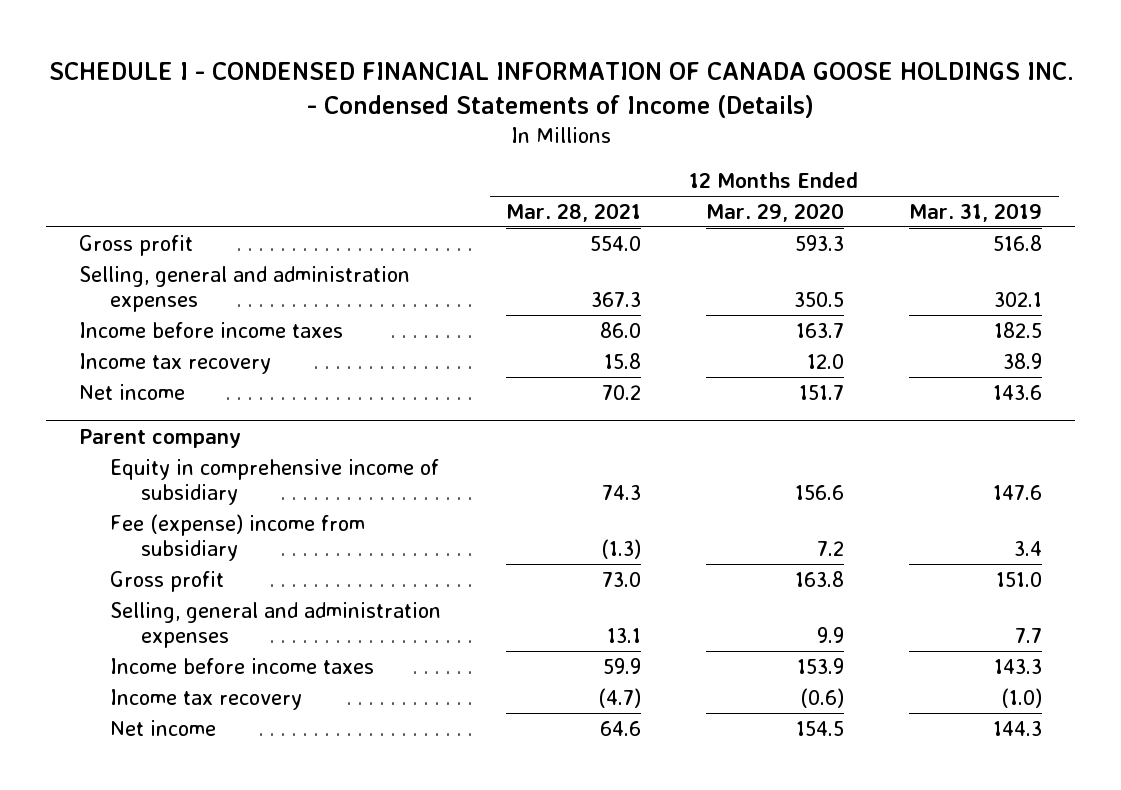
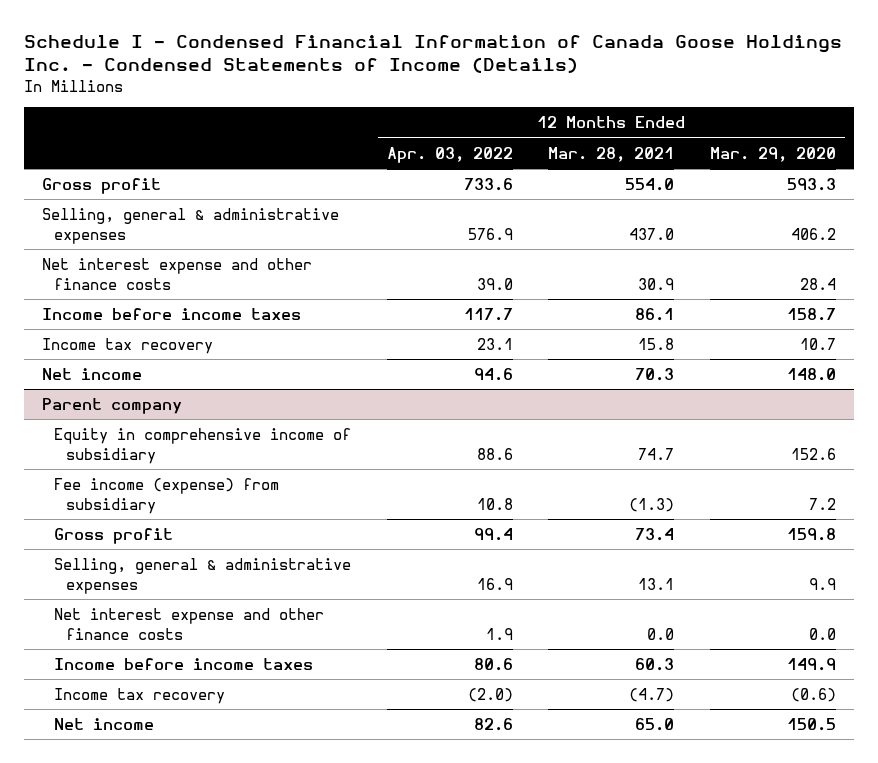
[48,61,1074,118] SCHEDULE I - CONDENSED FINANCIAL INFORMATION OF CANADA GOOSE HOLDINGS INC. - Condensed Statements of Income (Details) -> [24,34,843,74] Schedule I - Condensed Financial Information of Canada Goose Holdings Inc. - Condensed Statements of Income (Details)
[909,202,1043,222] Mar. 31, 2019 -> none
none -> [386,146,513,163] Apr. 03, 2022
[78,265,410,313] Selling, general and administration expenses -> [42,208,340,244] Selling, general & administrative expenses
[590,292,641,308] 367.3 -> [629,227,675,240] 437.0
[794,292,845,308] 350.5 -> [791,227,837,240] 406.2
none -> [42,258,313,290] Net interest expense and other finance costs
[599,321,641,338] 86.0 -> [635,308,675,322] 86.1
[796,322,845,338] 163.7 -> [787,308,837,322] 158.7
[807,353,845,369] 12.0 -> [800,338,837,351] 10.7
[601,384,641,400] 70.2 -> [635,368,675,382] 70.3
[799,384,845,400] 151.7 -> [787,368,837,382] 148.0
[601,485,641,501] 74.3 -> [638,447,675,460] 74.7
[795,485,845,501] 156.6 -> [791,447,837,460] 152.6
[109,513,365,562] Fee (expense) income from subsidiary -> [53,478,279,514] Fee income (expense) from subsidiary
[601,571,641,587] 73.0 -> [635,528,675,542] 73.4
[795,570,845,587] 163.8 -> [787,528,837,542] 159.8
[109,601,441,649] Selling, general and administration expenses -> [53,558,351,594] Selling, general & administrative expenses
none -> [53,608,324,640] Net interest expense and other finance costs
[602,657,641,674] 59.9 -> [635,658,675,672] 60.3
[797,657,845,674] 153.9 -> [787,658,837,672] 149.9
[599,720,641,736] 64.6 -> [635,718,675,732] 65.0
[796,720,845,736] 154.5 -> [787,718,837,732] 150.5

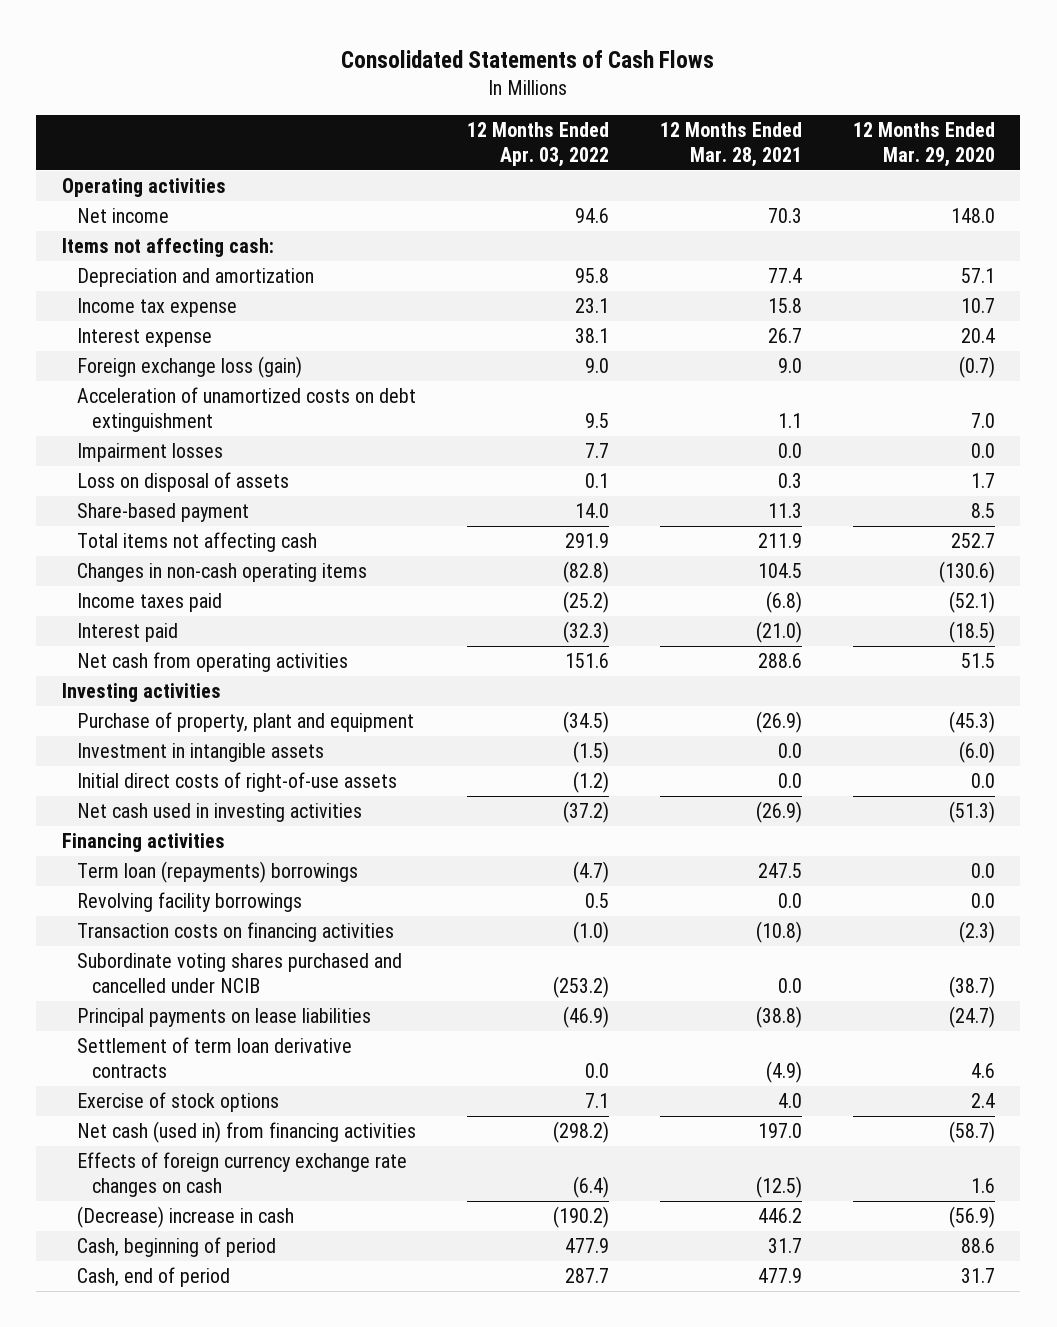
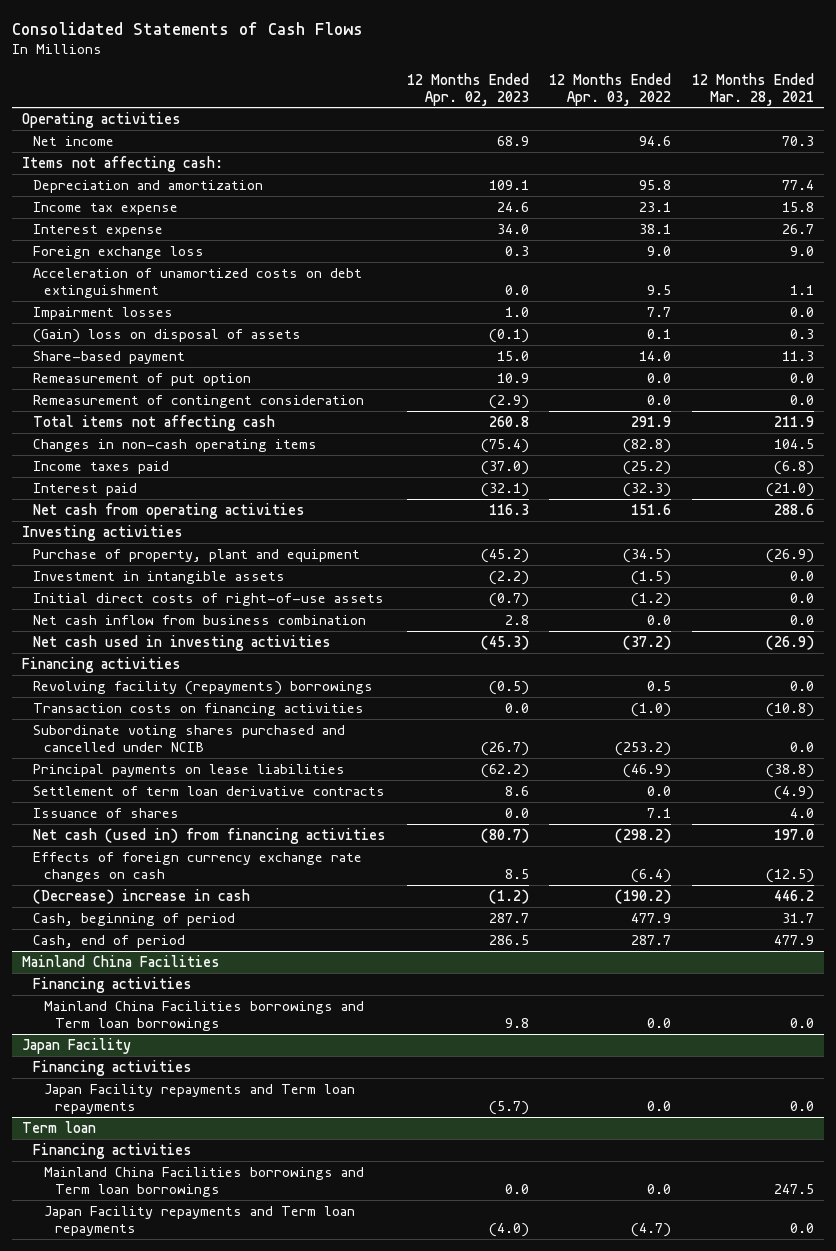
[852,122,995,167] 12 Months Ended Mar. 29, 2020 -> none
none -> [406,72,529,106] 12 Months Ended Apr. 02, 2023
[76,356,302,379] Foreign exchange loss (gain) -> [33,245,205,259] Foreign exchange loss
[76,472,289,493] Loss on disposal of assets -> [33,328,302,343] (Gain) loss on disposal of assets
none -> [33,372,252,386] Remeasurement of put option
none -> [33,394,365,408] Remeasurement of contingent consideration
none -> [33,614,367,625] Net cash inflow from business combination
[76,861,358,884] Term loan (repayments) borrowings -> none
[76,892,302,913] Revolving facility borrowings -> [33,680,374,695] Revolving facility (repayments) borrowings
[76,1092,279,1113] Exercise of stock options -> [33,807,180,818] Issuance of shares
none -> [22,954,221,967] Mainland China Facilities
none -> [33,976,193,993] Financing activities
none -> [43,1000,364,1031] Mainland China Facilities borrowings and Term loan borrowings
none -> [22,1037,132,1054] Japan Facility
none -> [33,1059,193,1076] Financing activities
none -> [43,1083,355,1114] Japan Facility repayments and Term loan repayments
none -> [22,1120,97,1133] Term loan
none -> [33,1142,193,1159] Financing activities
none -> [43,1166,364,1197] Mainland China Facilities borrowings and Term loan borrowings
none -> [43,1205,355,1236] Japan Facility repayments and Term loan repayments

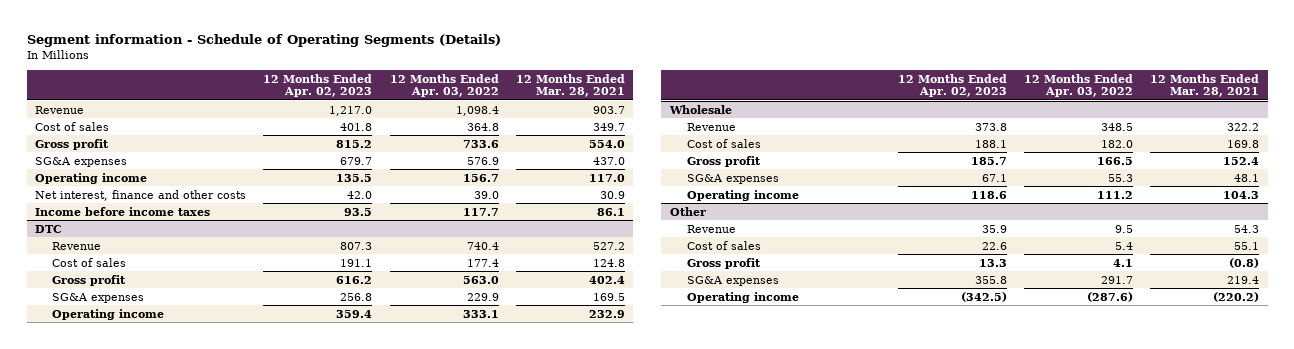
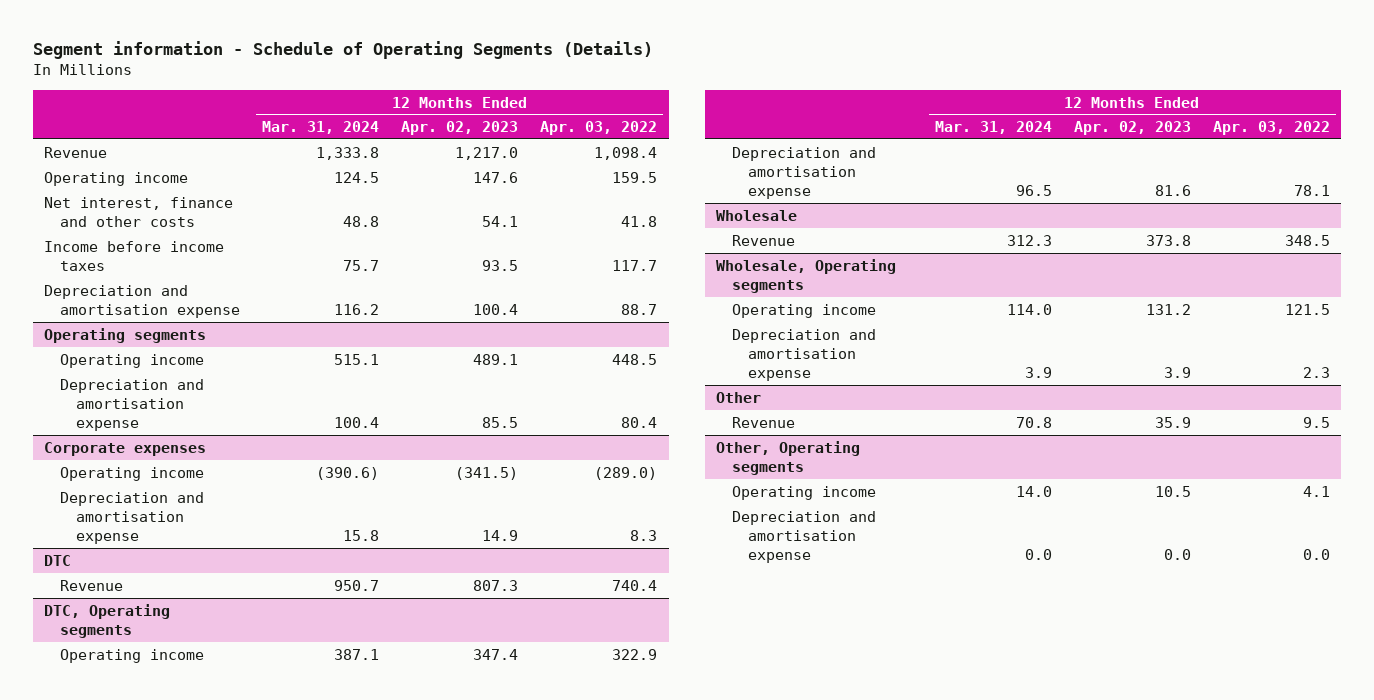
[515,73,625,98] 12 Months Ended Mar. 28, 2021 -> none
none -> [261,121,379,135] Mar. 31, 2024
[35,121,110,131] Cost of sales -> none
[35,138,110,150] Gross profit -> none
[35,156,128,167] SG&A expenses -> none
[336,173,373,182] 135.5 -> [473,171,519,183] 147.6
[462,173,499,182] 156.7 -> [612,171,658,183] 159.5
[347,190,373,199] 42.0 -> [482,215,519,227] 54.1
[473,190,499,199] 39.0 -> [621,215,658,227] 41.8
none -> [43,284,240,318] Depreciation and amortisation expense
none -> [43,327,206,343] Operating segments
none -> [59,353,204,368] Operating income
none -> [59,378,204,431] Depreciation and amortisation expense
none -> [43,441,206,456] Corporate expenses
none -> [59,466,204,481] Operating income
none -> [59,491,204,544] Depreciation and amortisation expense
[52,257,127,267] Cost of sales -> none
[52,274,127,286] Gross profit -> none
[52,292,145,303] SG&A expenses -> none
none -> [43,603,170,638] DTC, Operating segments
[336,309,373,318] 359.4 -> [473,648,519,660] 347.4
[462,309,499,318] 333.1 -> [612,648,658,660] 322.9
none -> [732,146,877,199] Depreciation and amortisation expense
[686,138,761,148] Cost of sales -> none
[686,155,761,167] Gross profit -> none
[686,173,779,184] SG&A expenses -> none
none -> [716,258,897,293] Wholesale, Operating segments
[970,190,1007,199] 118.6 -> [1145,303,1191,315] 131.2
[1096,190,1133,199] 111.2 -> [1285,303,1331,315] 121.5
none -> [732,328,877,381] Depreciation and amortisation expense
[686,240,761,250] Cost of sales -> none
[686,257,761,269] Gross profit -> none
[686,275,779,286] SG&A expenses -> none
none -> [716,440,861,475] Other, Operating segments
[960,291,1007,302] (342.5) -> [1154,485,1191,497] 10.5
[1086,291,1133,302] (287.6) -> [1303,485,1331,497] 4.1
none -> [732,510,877,563] Depreciation and amortisation expense

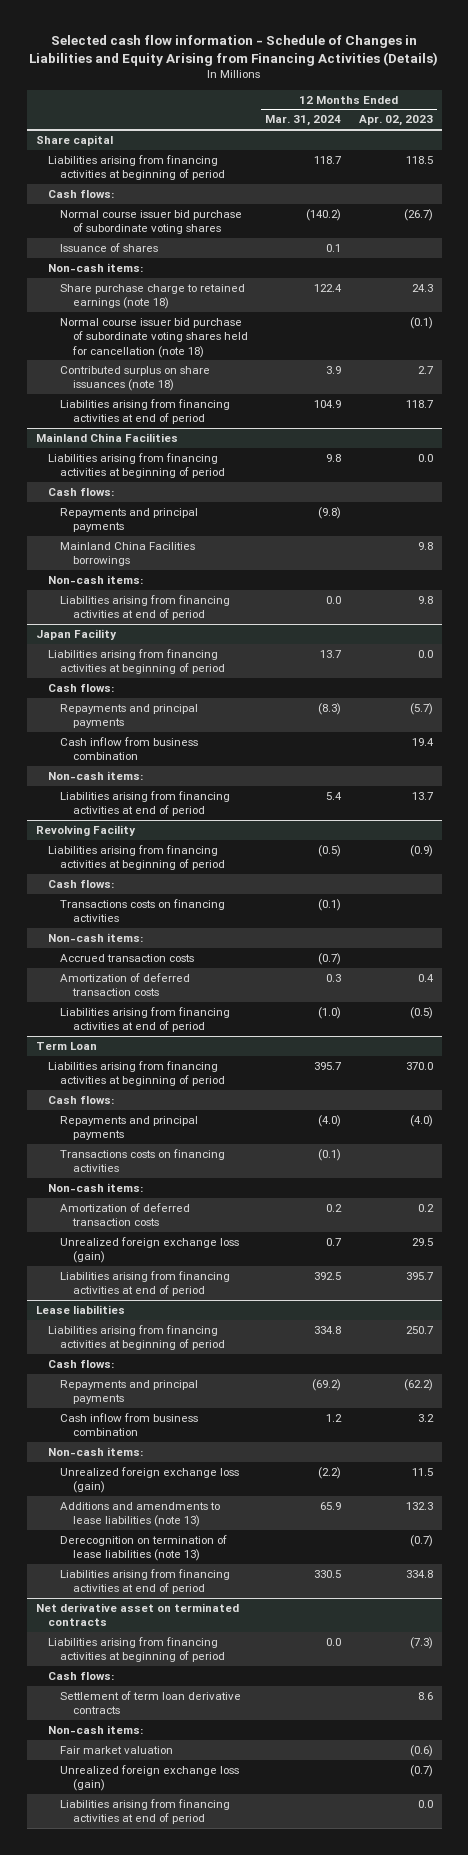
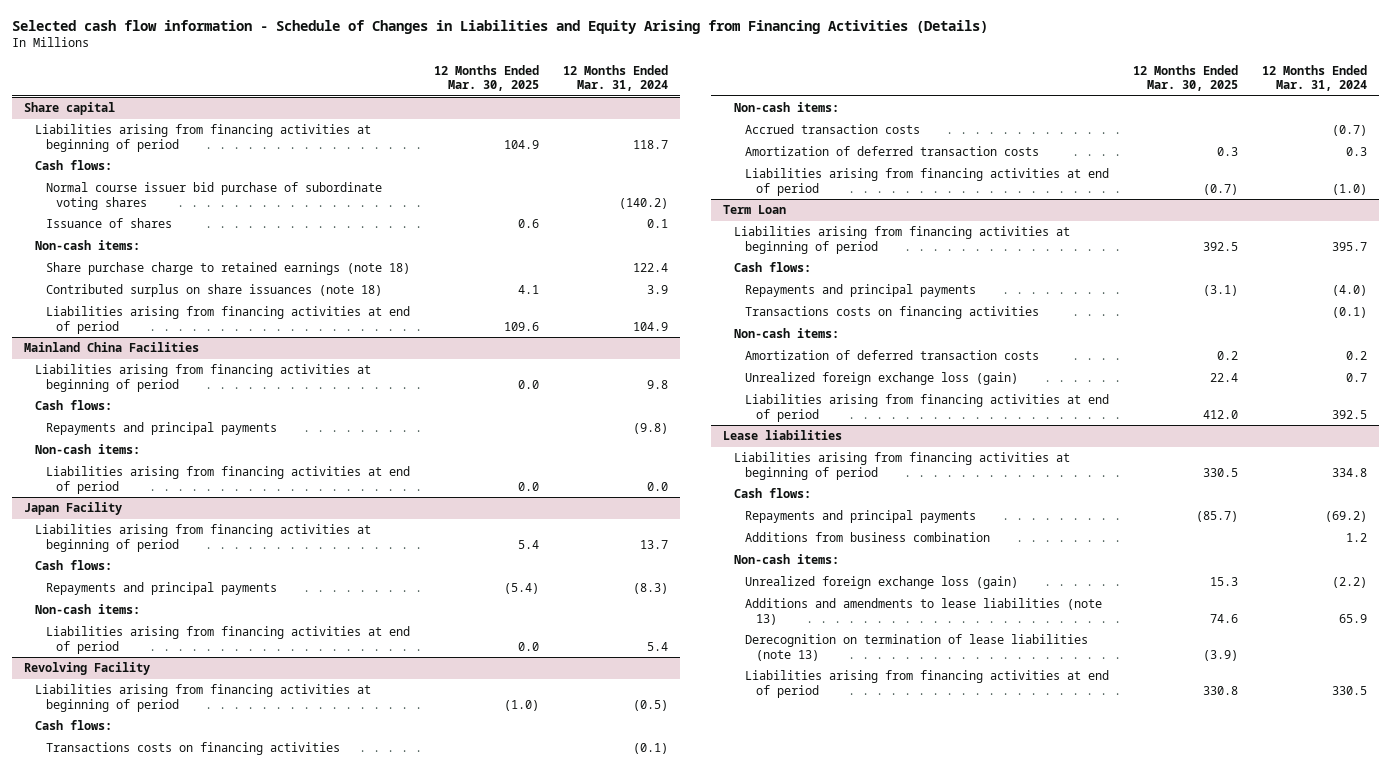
[358,115,433,127] Apr. 02, 2023 -> none
none -> [433,64,539,92] 12 Months Ended Mar. 30, 2025
[60,317,248,358] Normal course issuer bid purchase of subordinate voting shares held for cancellation (note 18) -> none
[60,541,196,567] Mainland China Facilities borrowings -> none
[60,736,199,761] Cash inflow from business combination -> none
[60,1412,199,1437] Cash inflow from business combination -> [744,532,990,543] Additions from business combination
[35,1602,239,1627] Net derivative asset on terminated contracts -> none
[47,1636,226,1663] Liabilities arising from financing activities at beginning of period -> none
[47,1671,114,1680] Cash flows: -> none
[60,1690,242,1715] Settlement of term loan derivative contracts -> none
[47,1724,143,1734] Non-cash items: -> none
[60,1745,174,1754] Fair market valuation -> none
[60,1764,240,1792] Unrealized foreign exchange loss (gain) -> none
[60,1798,231,1825] Liabilities arising from financing activities at end of period -> none

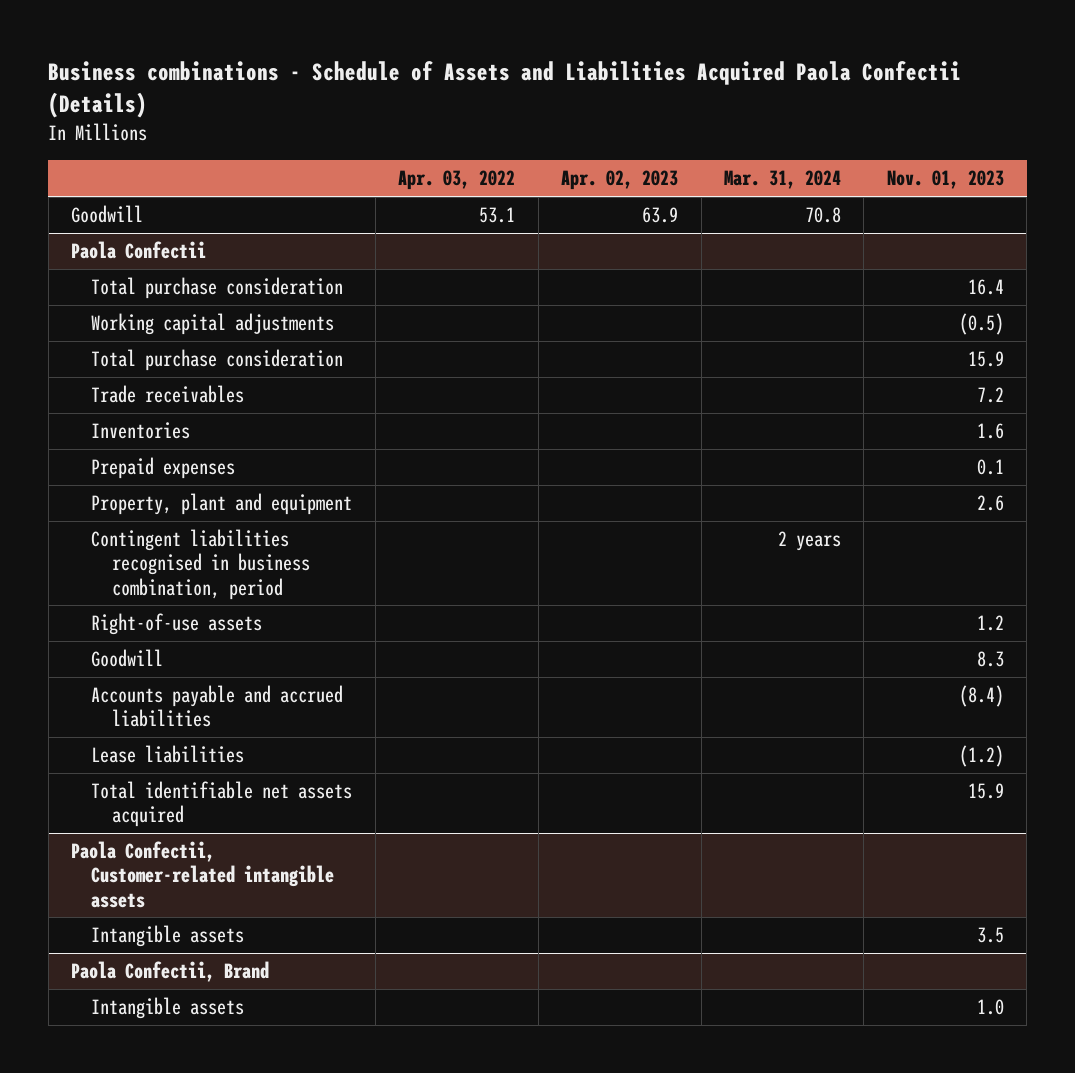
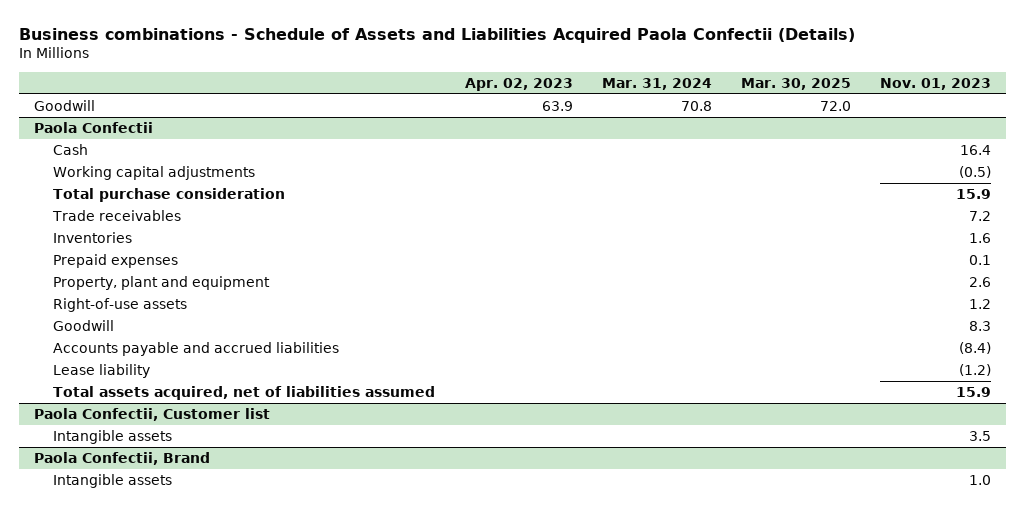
[398,170,516,191] Apr. 03, 2022 -> none
none -> [741,77,852,90] Mar. 30, 2025
[91,277,344,300] Total purchase consideration -> [53,143,89,155] Cash
[91,529,310,600] Contingent liabilities recognised in business combination, period -> none
[71,841,335,908] Paola Confectii, Customer-related intangible assets -> none
[91,745,245,764] Lease liabilities -> [53,363,151,378] Lease liability
[91,781,353,828] Total identifiable net assets acquired -> [53,385,436,400] Total assets acquired, net of liabilities assumed
none -> [33,407,270,421] Paola Confectii, Customer list

